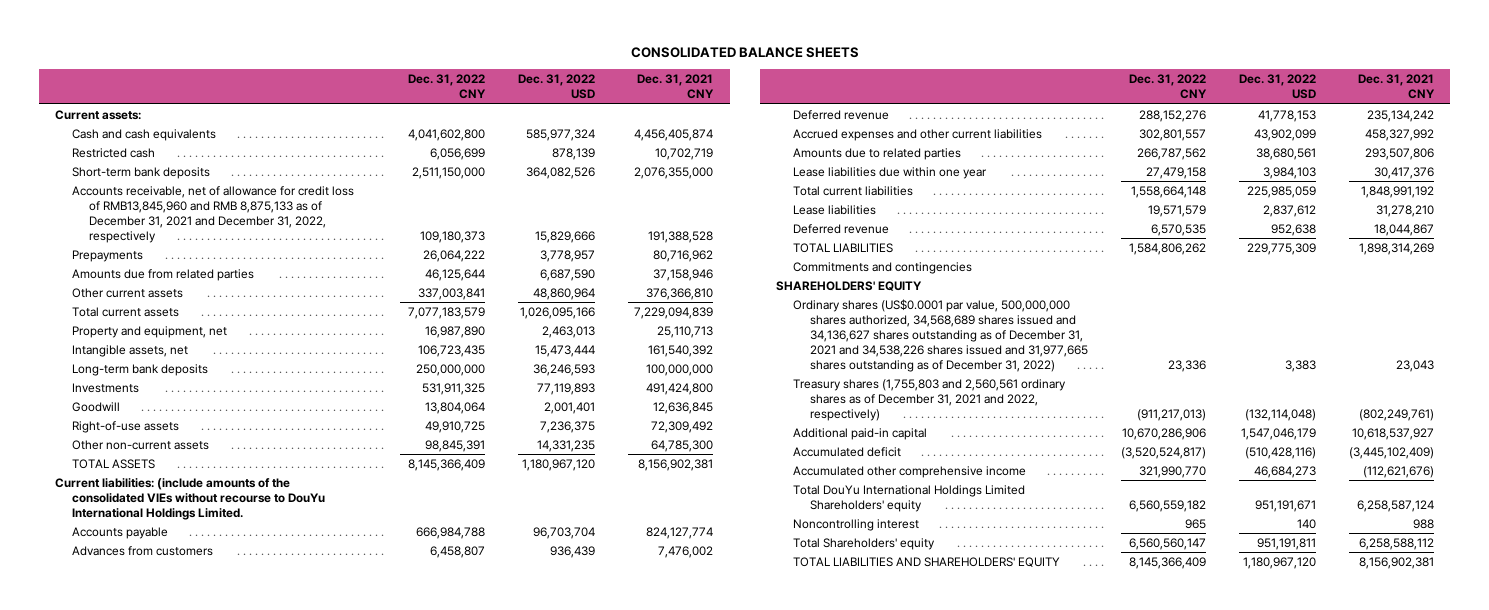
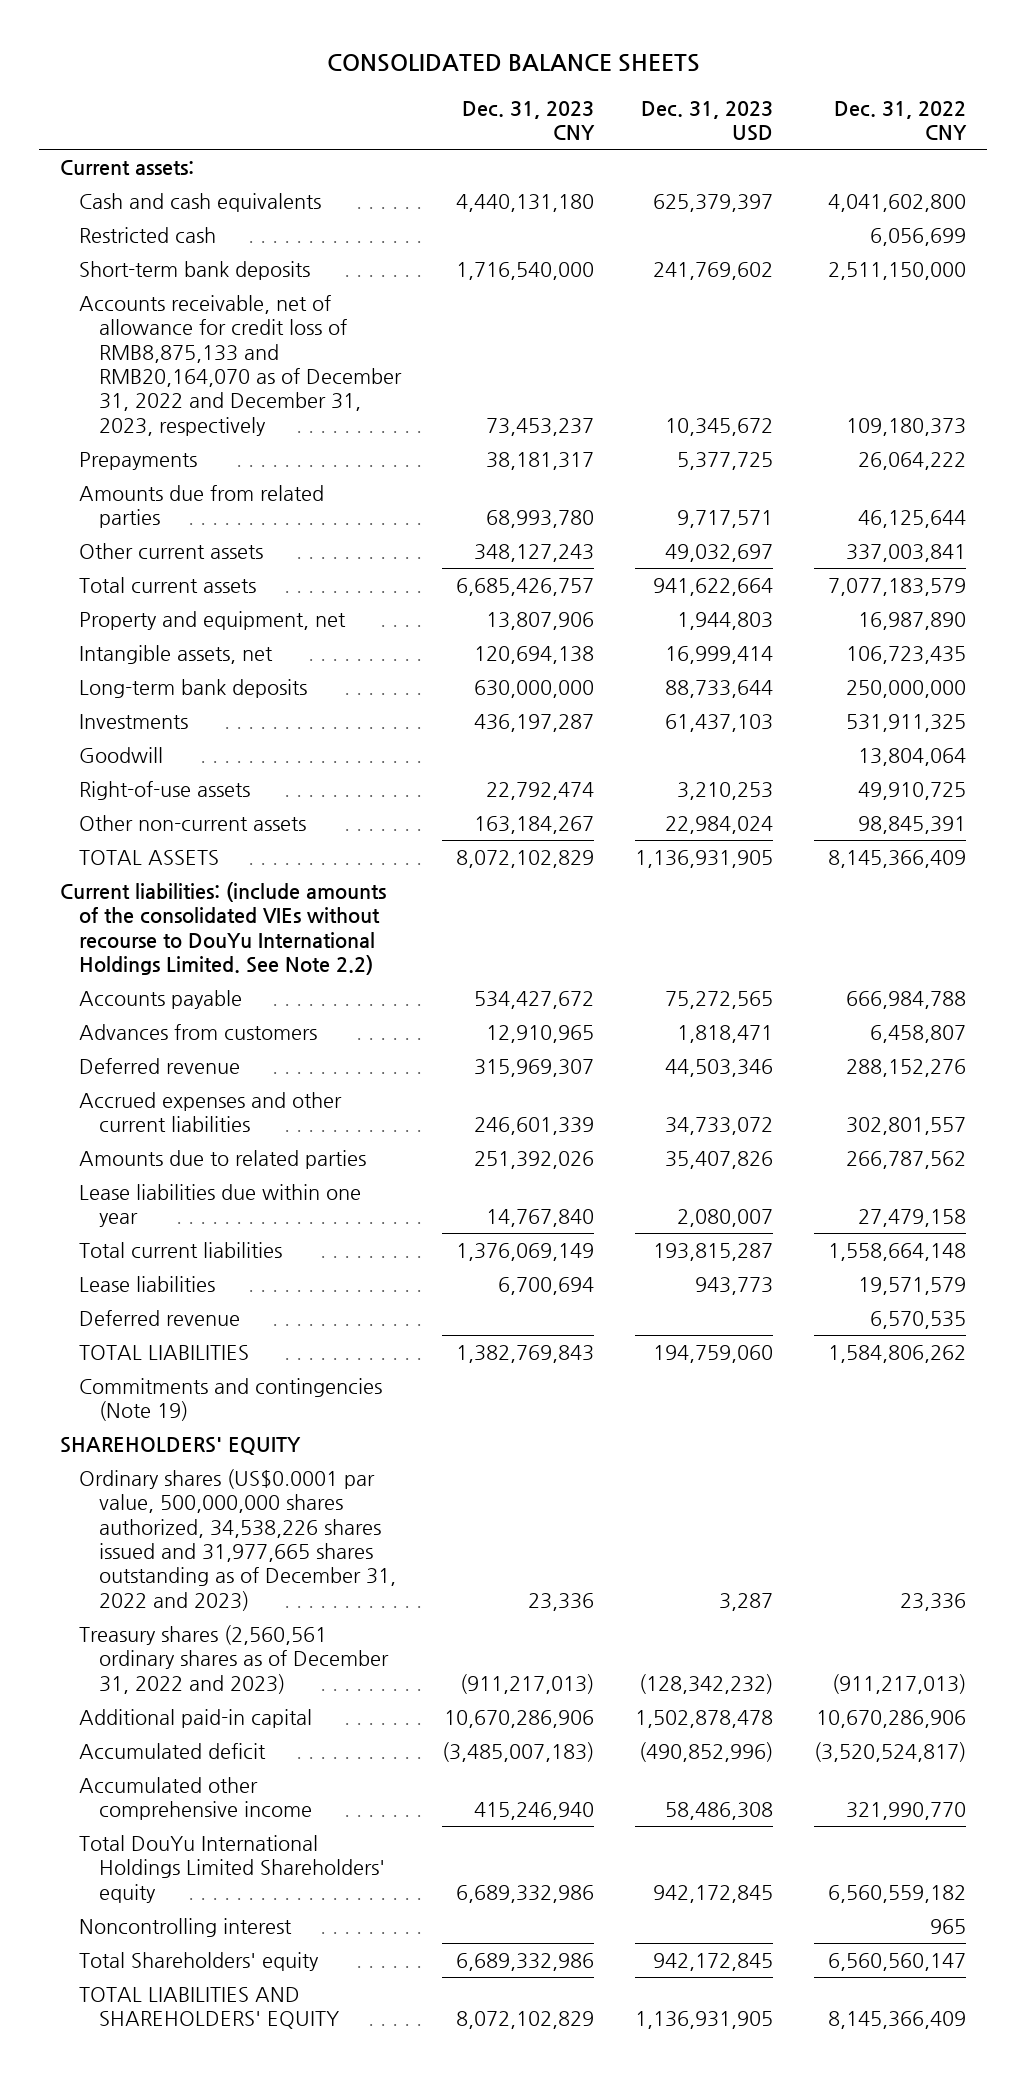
[518,74,596,100] Dec. 31, 2022 USD -> none
[637,74,715,100] Dec. 31, 2021 CNY -> none
none -> [462,100,596,141] Dec. 31, 2023 CNY
none -> [641,100,774,142] Dec. 31, 2023 USD
[72,185,355,243] Accounts receivable, net of allowance for credit loss of RMB13,845,960 and RMB 8,875,133 as of December 31, 2021 and December 31, 2022, respectively -> [79,295,403,436] Accounts receivable, net of allowance for credit loss of RMB8,875,133 and RMB20,164,070 as of December 31, 2022 and December 31, 2023, respectively
[55,477,326,520] Current liabilities: (include amounts of the consolidated VIEs without recourse to DouYu International Holdings Limited. -> [59,882,386,976] Current liabilities: (include amounts of the consolidated VIEs without recourse to DouYu International Holdings Limited. See Note 2.2)
[793,261,973,274] Commitments and contingencies -> [79,1378,383,1422] Commitments and contingencies (Note 19)
[793,298,1088,372] Ordinary shares (US$0.0001 par value, 500,000,000 shares authorized, 34,568,689 shares issued and 34,136,627 shares outstanding as of December 31, 2021 and 34,538,226 shares issued and 31,977,665 shares outstanding as of December 31, 2022) -> [79,1469,397,1611] Ordinary shares (US$0.0001 par value, 500,000,000 shares authorized, 34,538,226 shares issued and 31,977,665 shares outstanding as of December 31, 2022 and 2023)
[793,378,1067,421] Treasury shares (1,755,803 and 2,560,561 ordinary shares as of December 31, 2021 and 2022, respectively) -> [79,1625,390,1694] Treasury shares (2,560,561 ordinary shares as of December 31, 2022 and 2023)

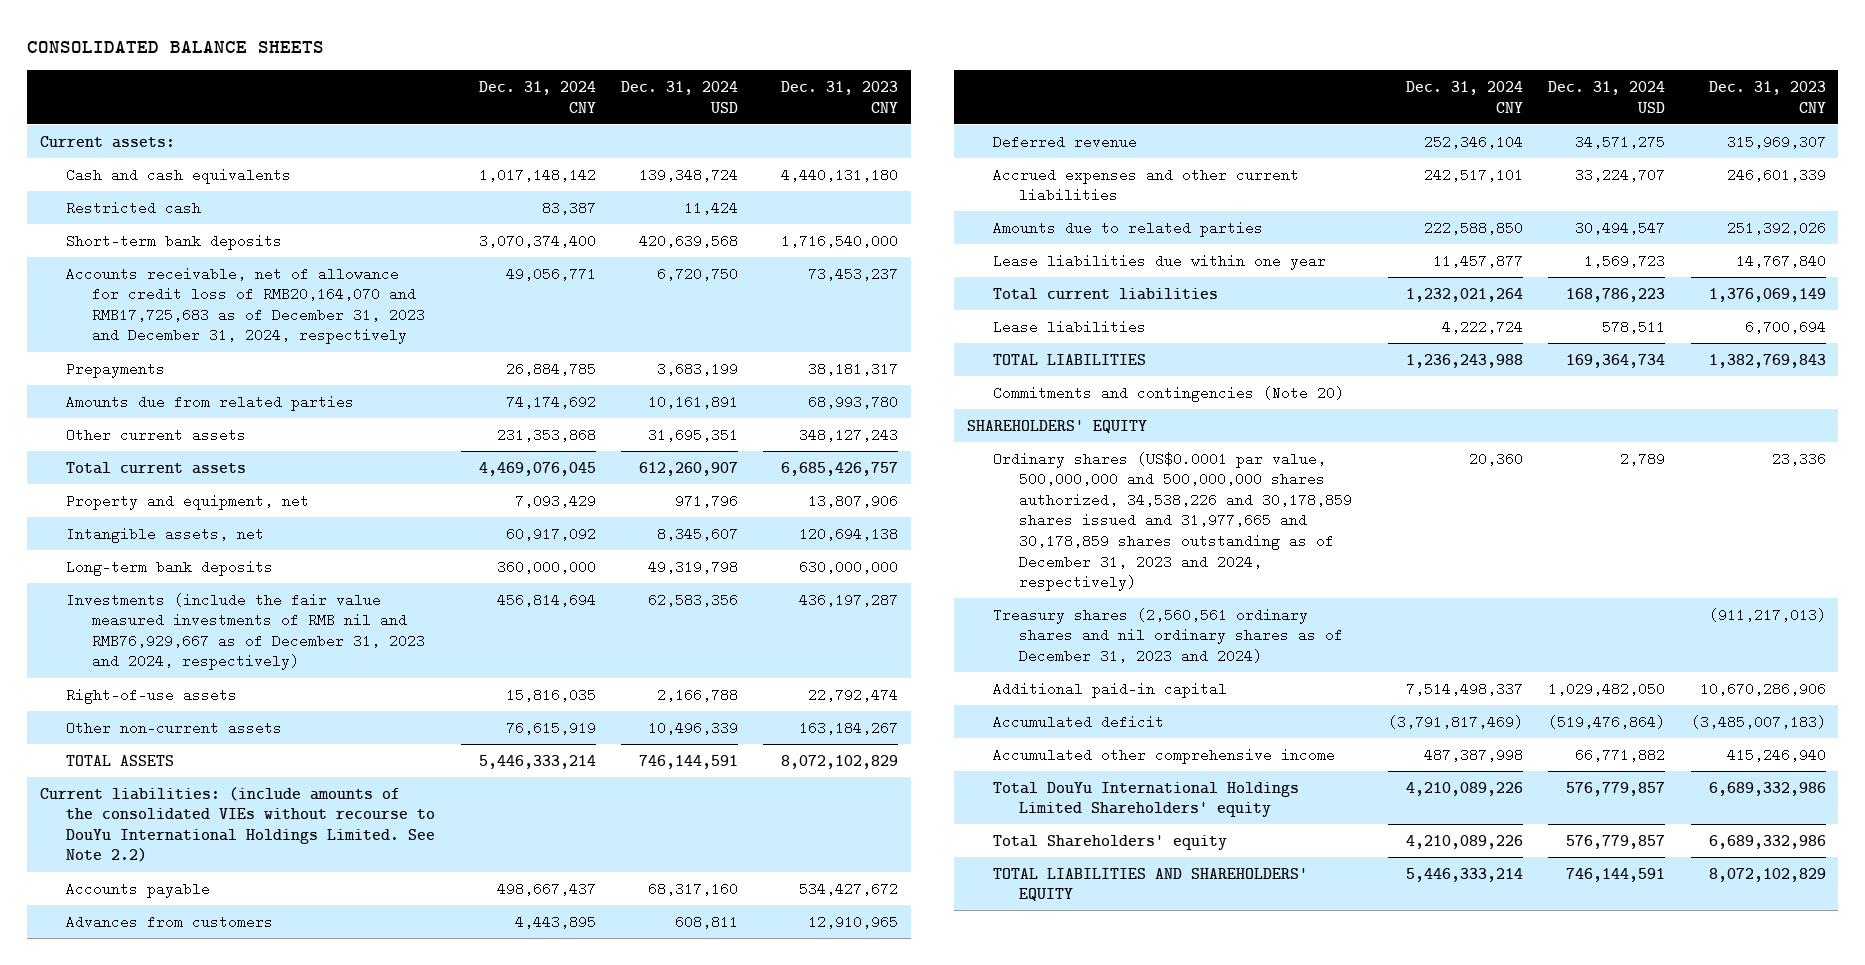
[641,100,774,142] Dec. 31, 2023 USD -> none
[834,100,968,141] Dec. 31, 2022 CNY -> none
none -> [478,81,596,113] Dec. 31, 2024 CNY
none -> [620,81,738,113] Dec. 31, 2024 USD
[79,295,403,436] Accounts receivable, net of allowance for credit loss of RMB8,875,133 and RMB20,164,070 as of December 31, 2022 and December 31, 2023, respectively -> [66,266,426,345] Accounts receivable, net of allowance for credit loss of RMB20,164,070 and RMB17,725,683 as of December 31, 2023 and December 31, 2024, respectively
[79,747,164,764] Goodwill -> none
[79,714,189,730] Investments -> [66,592,426,671] Investments (include the fair value measured investments of RMB nil and RMB76,929,667 as of December 31, 2023 and 2024, respectively)
[79,1310,241,1327] Deferred revenue -> none
[79,1378,383,1422] Commitments and contingencies (Note 19) -> [993,385,1345,402] Commitments and contingencies (Note 20)
[79,1469,397,1611] Ordinary shares (US$0.0001 par value, 500,000,000 shares authorized, 34,538,226 shares issued and 31,977,665 shares outstanding as of December 31, 2022 and 2023) -> [993,451,1353,592] Ordinary shares (US$0.0001 par value, 500,000,000 and 500,000,000 shares authorized, 34,538,226 and 30,178,859 shares issued and 31,977,665 and 30,178,859 shares outstanding as of December 31, 2023 and 2024, respectively)
[79,1625,390,1694] Treasury shares (2,560,561 ordinary shares as of December 31, 2022 and 2023) -> [993,607,1344,663] Treasury shares (2,560,561 ordinary shares and nil ordinary shares as of December 31, 2023 and 2024)
[79,1918,293,1938] Noncontrolling interest -> none

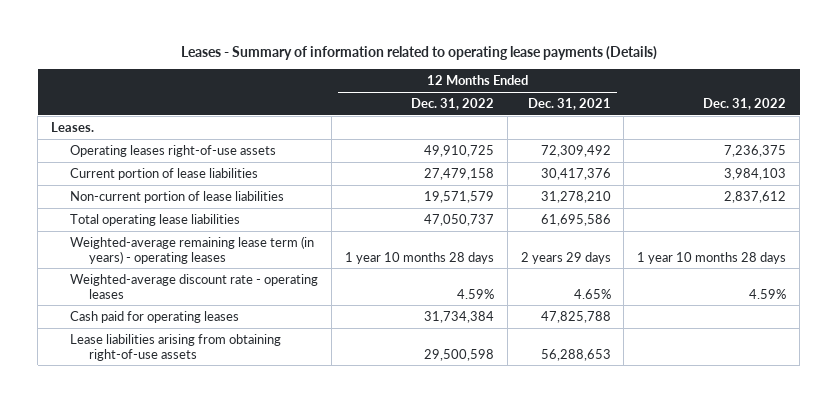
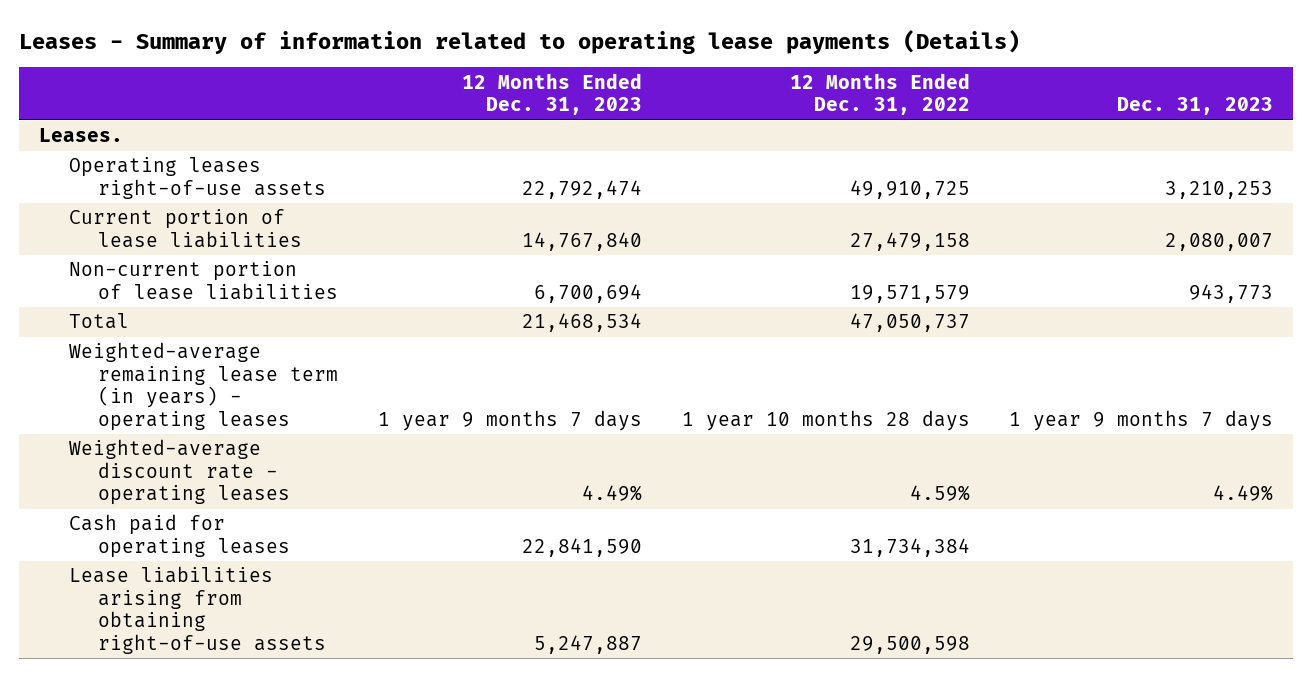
[527,97,611,110] Dec. 31, 2021 -> none
[703,97,787,110] Dec. 31, 2022 -> none
none -> [461,72,642,116] 12 Months Ended Dec. 31, 2023
none -> [1117,97,1274,116] Dec. 31, 2023
[70,213,241,226] Total operating lease liabilities -> [68,313,129,330] Total

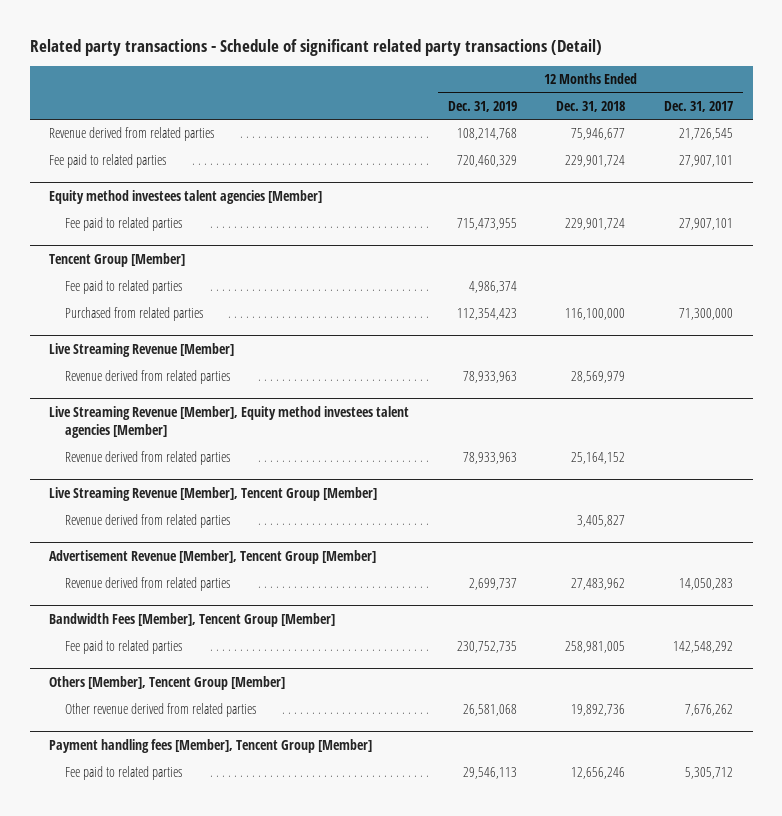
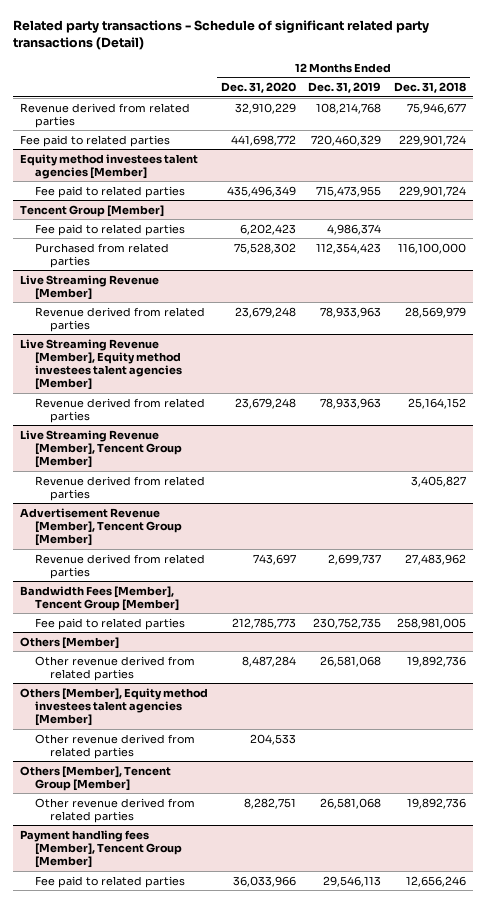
[664,100,734,112] Dec. 31, 2017 -> none
none -> [220,82,296,94] Dec. 31, 2020
none -> [19,636,119,649] Others [Member]
none -> [34,655,195,681] Other revenue derived from related parties
none -> [19,687,208,727] Others [Member], Equity method investees talent agencies [Member]
none -> [34,733,195,759] Other revenue derived from related parties

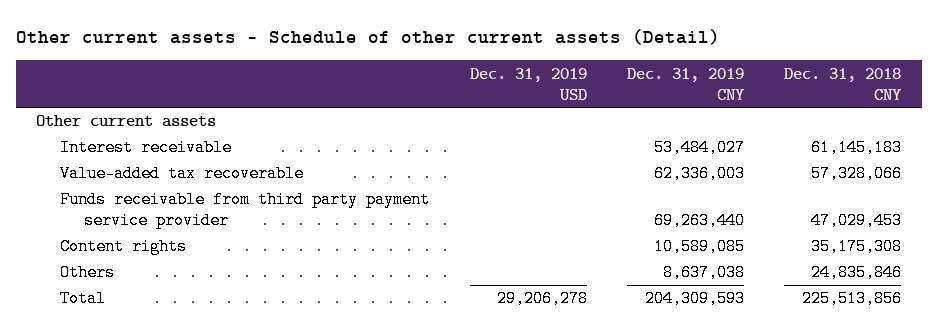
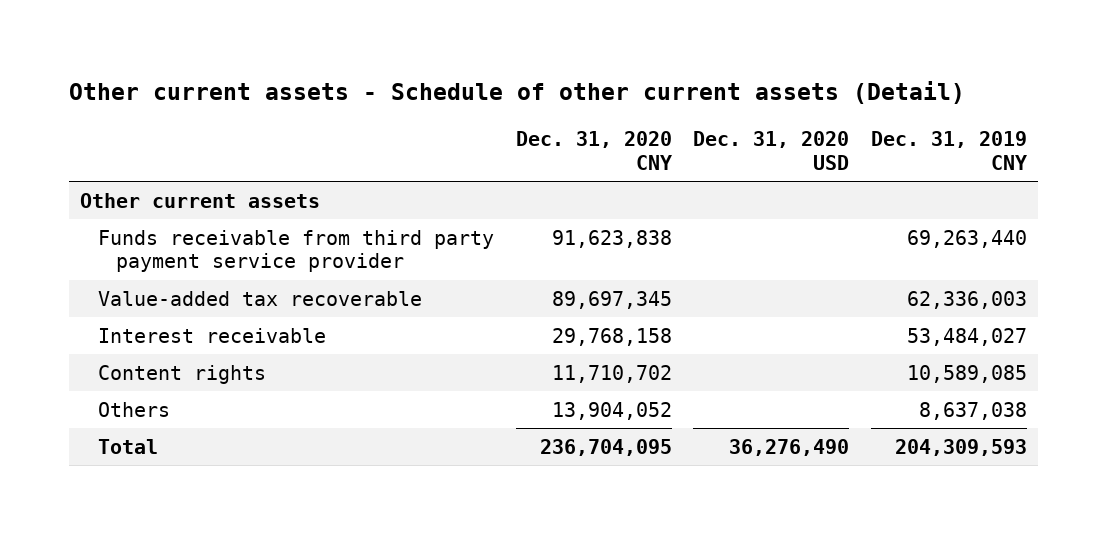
[469,67,587,100] Dec. 31, 2019 USD -> none
[784,67,903,100] Dec. 31, 2018 CNY -> none
none -> [515,131,672,170] Dec. 31, 2020 CNY
none -> [693,131,850,170] Dec. 31, 2020 USD
[60,165,305,183] Value-added tax recoverable -> [98,290,423,306] Value-added tax recoverable
[60,139,233,157] Interest receivable -> [98,327,327,343] Interest receivable

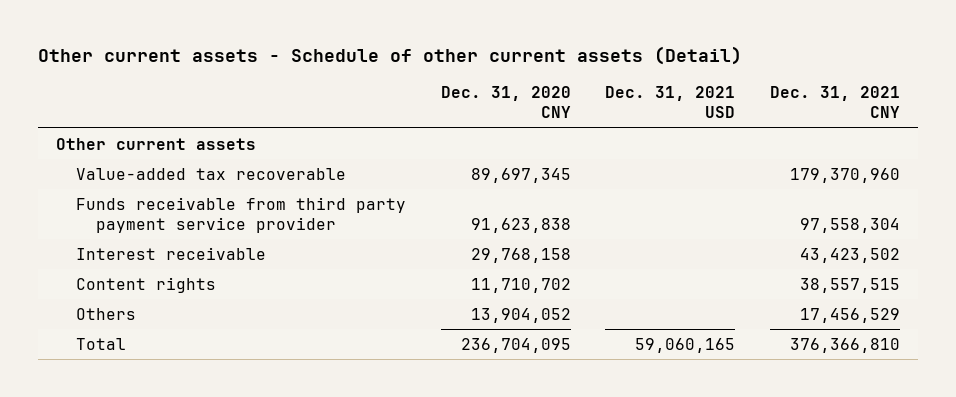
[693,131,850,170] Dec. 31, 2020 USD -> none
[870,131,1027,170] Dec. 31, 2019 CNY -> none
none -> [605,86,736,119] Dec. 31, 2021 USD
none -> [770,86,901,119] Dec. 31, 2021 CNY
[98,229,495,273] Funds receivable from third party payment service provider -> [75,196,406,233] Funds receivable from third party payment service provider

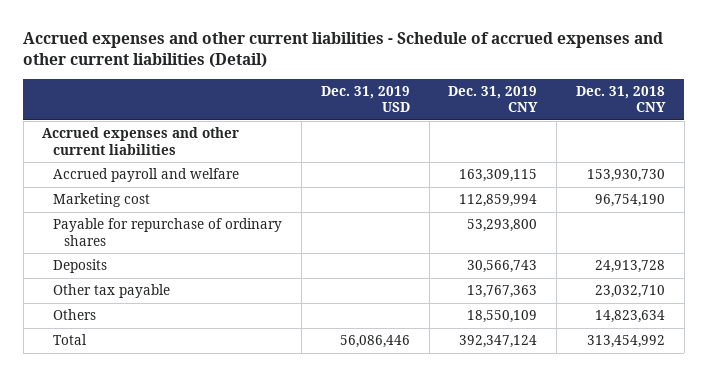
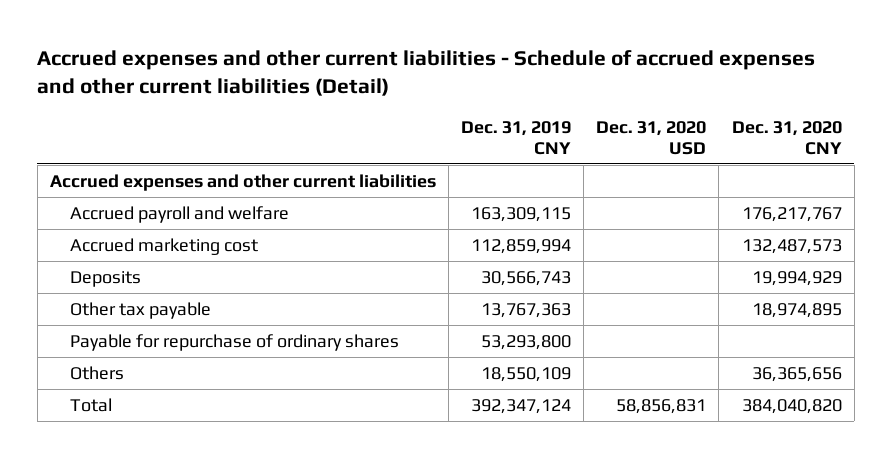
[320,86,410,113] Dec. 31, 2019 USD -> none
[575,86,666,113] Dec. 31, 2018 CNY -> none
none -> [596,121,707,155] Dec. 31, 2020 USD
none -> [731,121,842,155] Dec. 31, 2020 CNY
[53,193,151,208] Marketing cost -> [70,237,259,255] Accrued marketing cost
[53,218,283,246] Payable for repurchase of ordinary shares -> [70,333,400,351] Payable for repurchase of ordinary shares

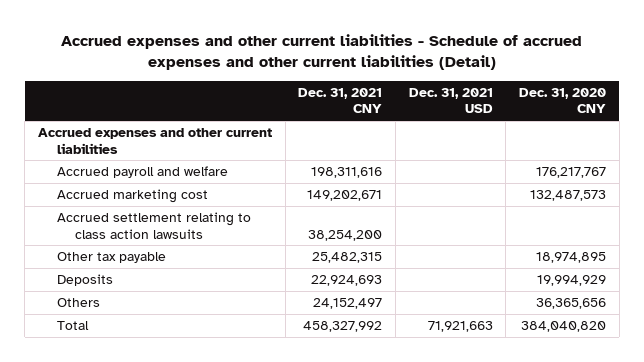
[461,121,572,155] Dec. 31, 2019 CNY -> none
[596,121,707,155] Dec. 31, 2020 USD -> none
none -> [298,87,383,114] Dec. 31, 2021 CNY
none -> [408,87,493,114] Dec. 31, 2021 USD
none -> [56,212,251,239] Accrued settlement relating to class action lawsuits
[70,333,400,351] Payable for repurchase of ordinary shares -> none
[70,270,142,287] Deposits -> [56,274,113,287] Deposits

